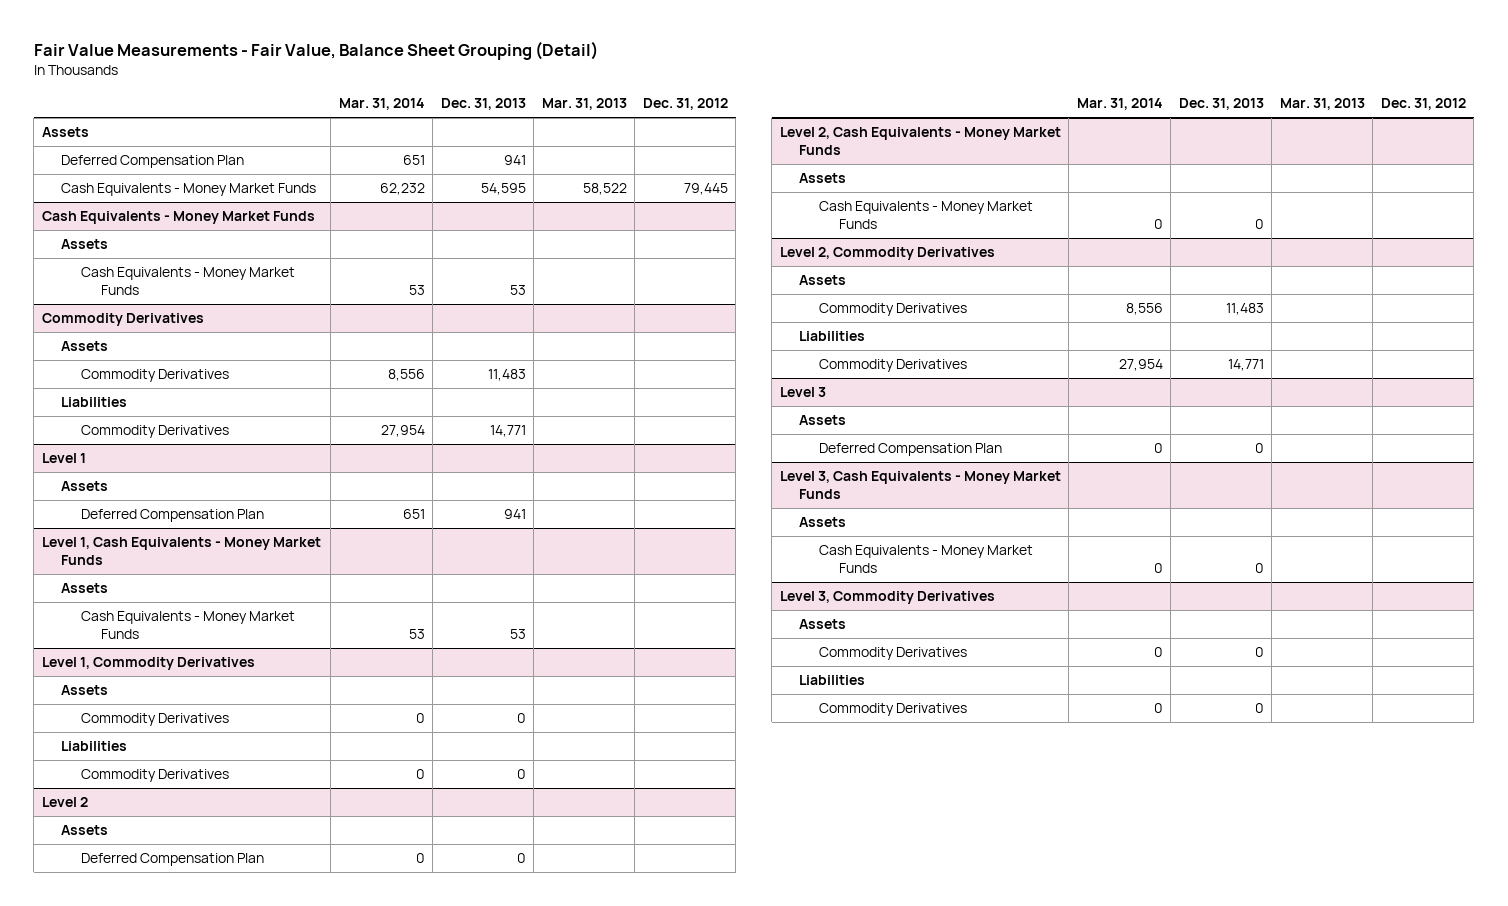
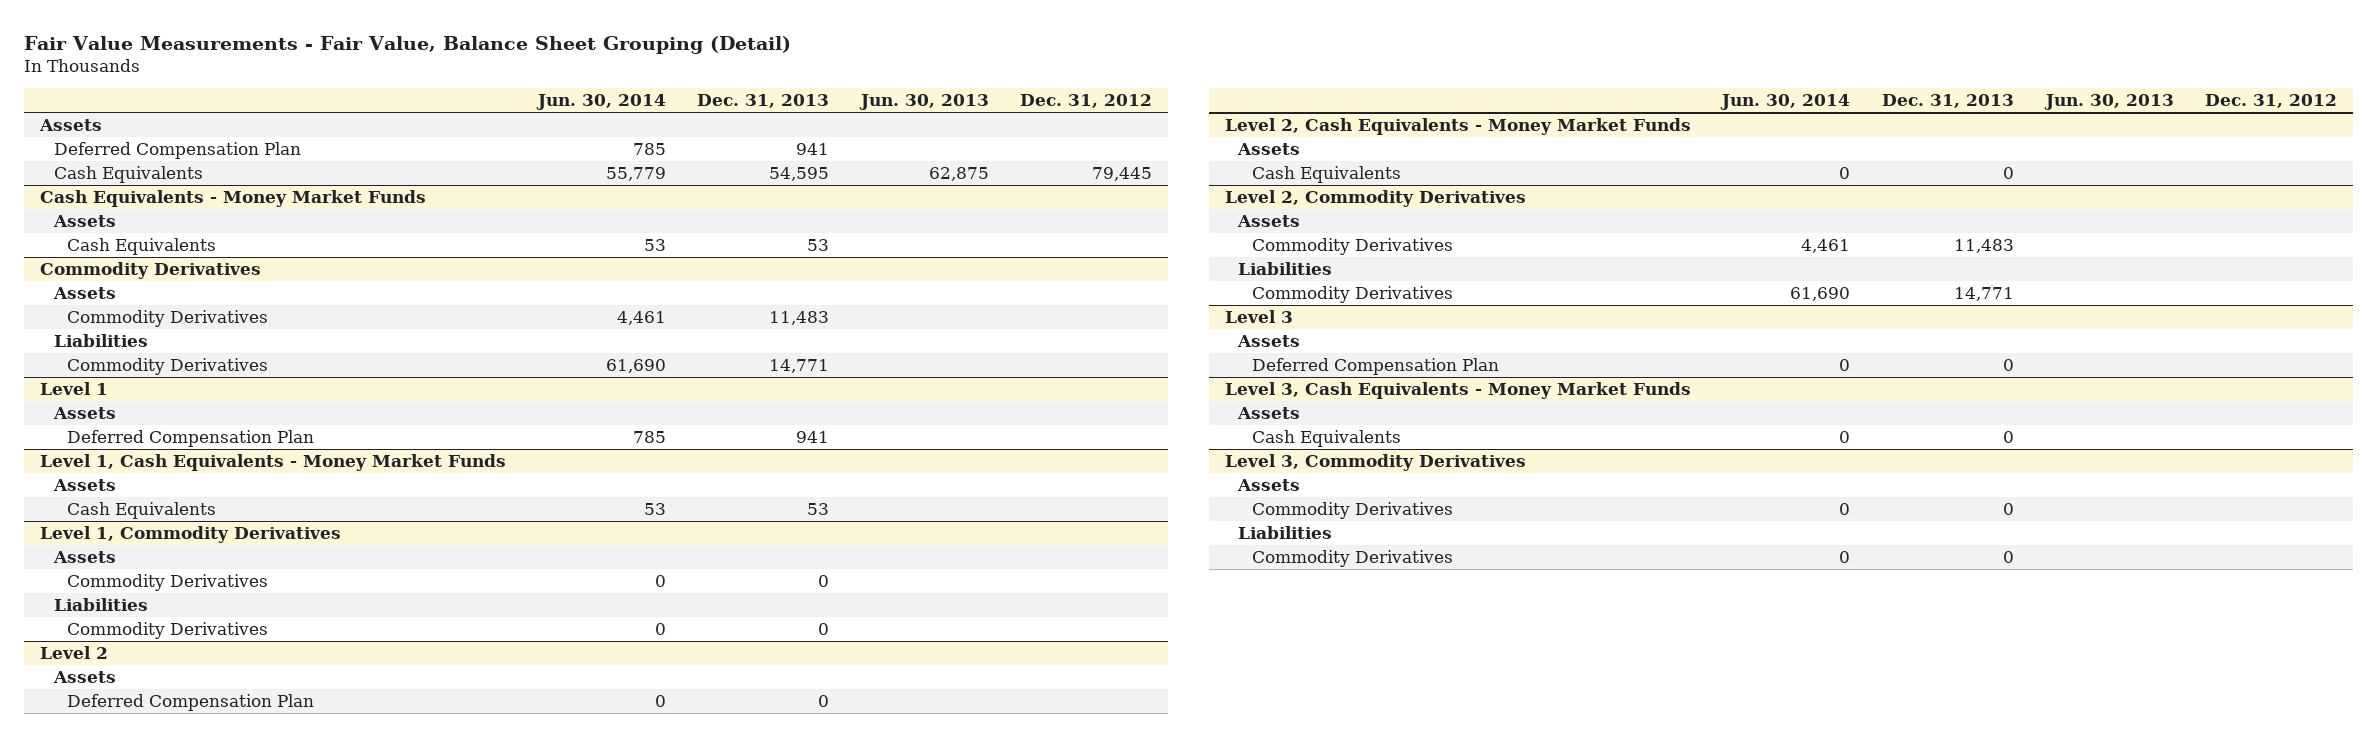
[338,98,425,111] Mar. 31, 2014 -> none
[541,98,627,111] Mar. 31, 2013 -> none
none -> [535,94,666,111] Jun. 30, 2014
none -> [858,94,989,111] Jun. 30, 2013
[61,183,317,197] Cash Equivalents - Money Market Funds -> [53,165,203,183] Cash Equivalents
[80,267,295,295] Cash Equivalents - Money Market Funds -> [67,237,217,255] Cash Equivalents
[80,611,295,639] Cash Equivalents - Money Market Funds -> [67,501,217,519] Cash Equivalents
[818,201,1033,229] Cash Equivalents - Money Market Funds -> [1252,165,1402,183] Cash Equivalents
[818,545,1033,573] Cash Equivalents - Money Market Funds -> [1252,429,1402,447] Cash Equivalents

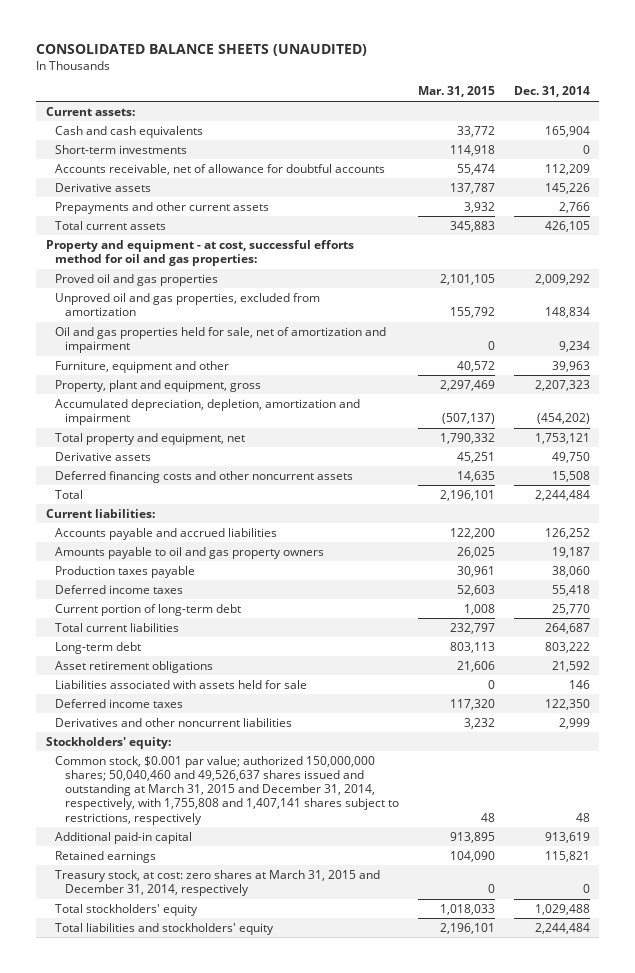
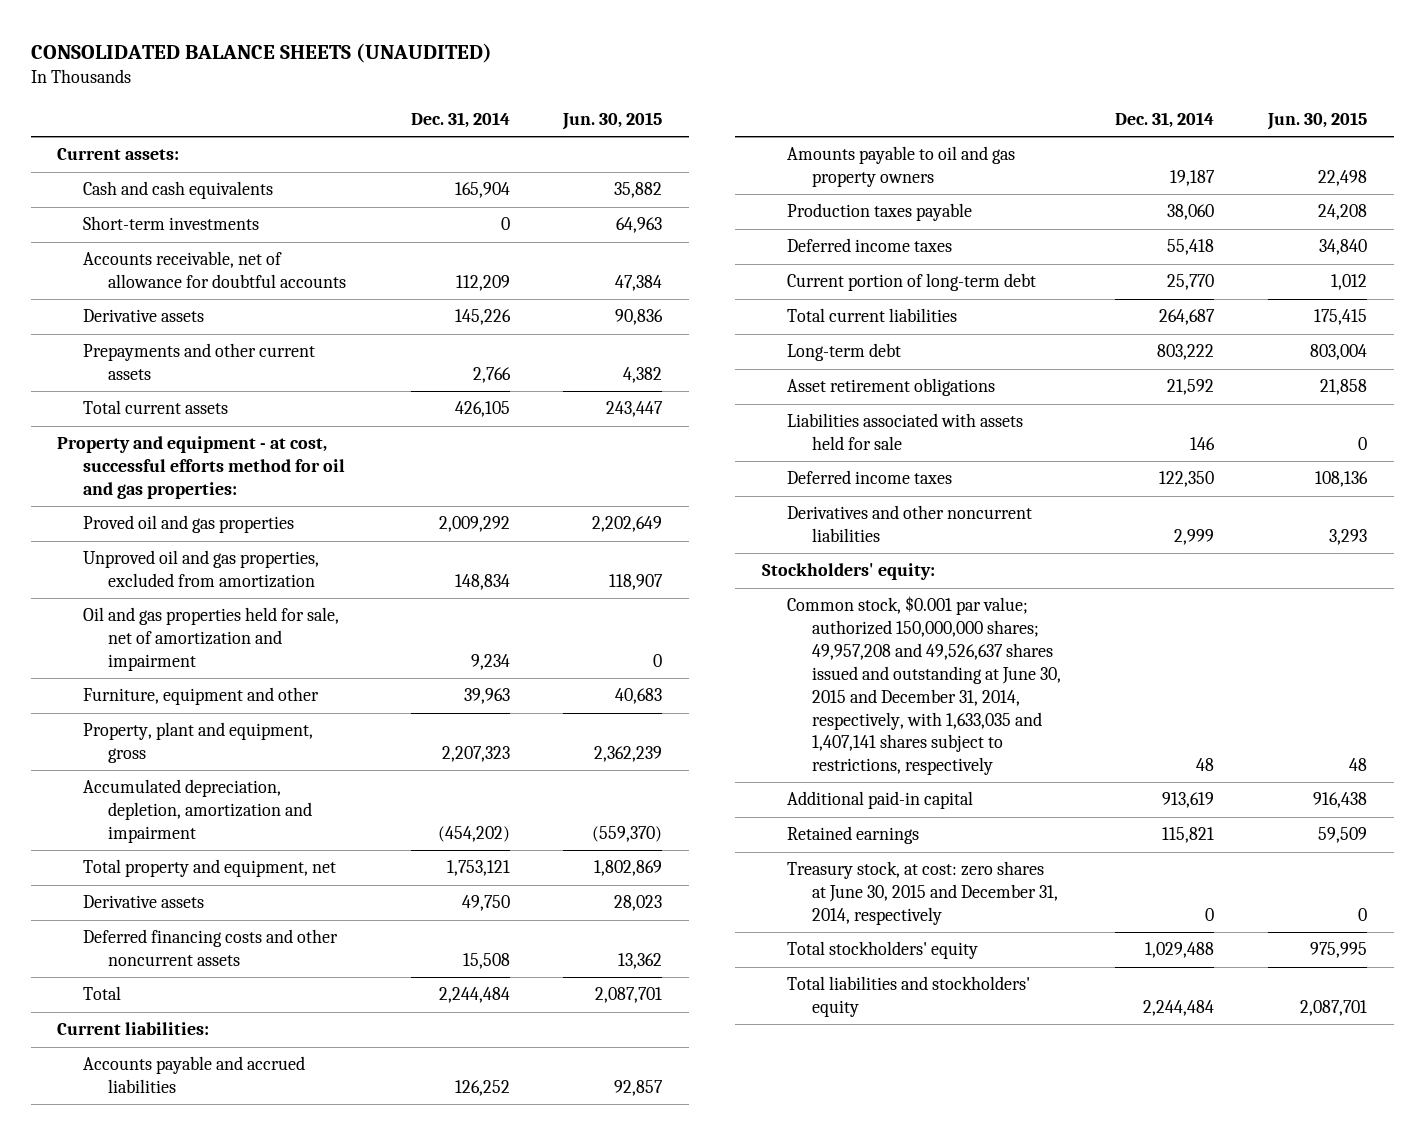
[417,86,495,98] Mar. 31, 2015 -> none
none -> [562,112,663,131] Jun. 30, 2015
[55,755,399,825] Common stock, $0.001 par value; authorized 150,000,000 shares; 50,040,460 and 49,526,637 shares issued and outstanding at March 31, 2015 and December 31, 2014, respectively, with 1,755,808 and 1,407,141 shares subject to restrictions, respectively -> [786,596,1062,776] Common stock, $0.001 par value; authorized 150,000,000 shares; 49,957,208 and 49,526,637 shares issued and outstanding at June 30, 2015 and December 31, 2014, respectively, with 1,633,035 and 1,407,141 shares subject to restrictions, respectively
[55,869,381,897] Treasury stock, at cost: zero shares at March 31, 2015 and December 31, 2014, respectively -> [786,861,1059,926] Treasury stock, at cost: zero shares at June 30, 2015 and December 31, 2014, respectively

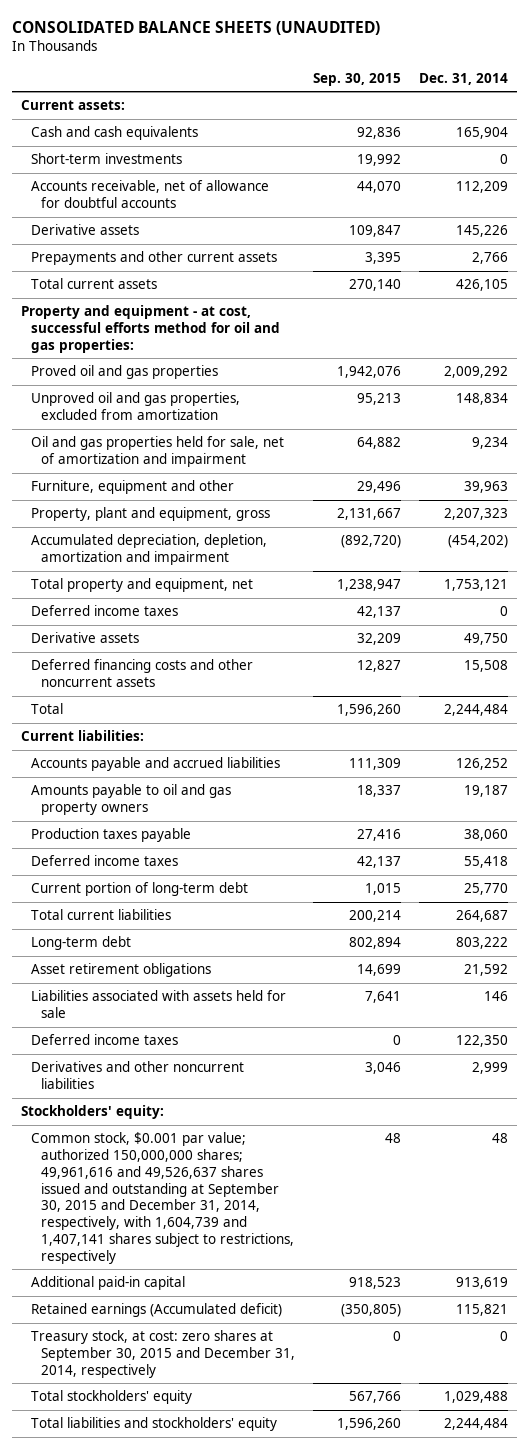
[562,112,663,131] Jun. 30, 2015 -> none
none -> [312,72,401,86] Sep. 30, 2015
none -> [30,605,178,617] Deferred income taxes
[786,596,1062,776] Common stock, $0.001 par value; authorized 150,000,000 shares; 49,957,208 and 49,526,637 shares issued and outstanding at June 30, 2015 and December 31, 2014, respectively, with 1,633,035 and 1,407,141 shares subject to restrictions, respectively -> [30,1132,294,1264] Common stock, $0.001 par value; authorized 150,000,000 shares; 49,961,616 and 49,526,637 shares issued and outstanding at September 30, 2015 and December 31, 2014, respectively, with 1,604,739 and 1,407,141 shares subject to restrictions, respectively
[786,826,919,845] Retained earnings -> [30,1303,282,1318] Retained earnings (Accumulated deficit)
[786,861,1059,926] Treasury stock, at cost: zero shares at June 30, 2015 and December 31, 2014, respectively -> [30,1330,295,1378] Treasury stock, at cost: zero shares at September 30, 2015 and December 31, 2014, respectively

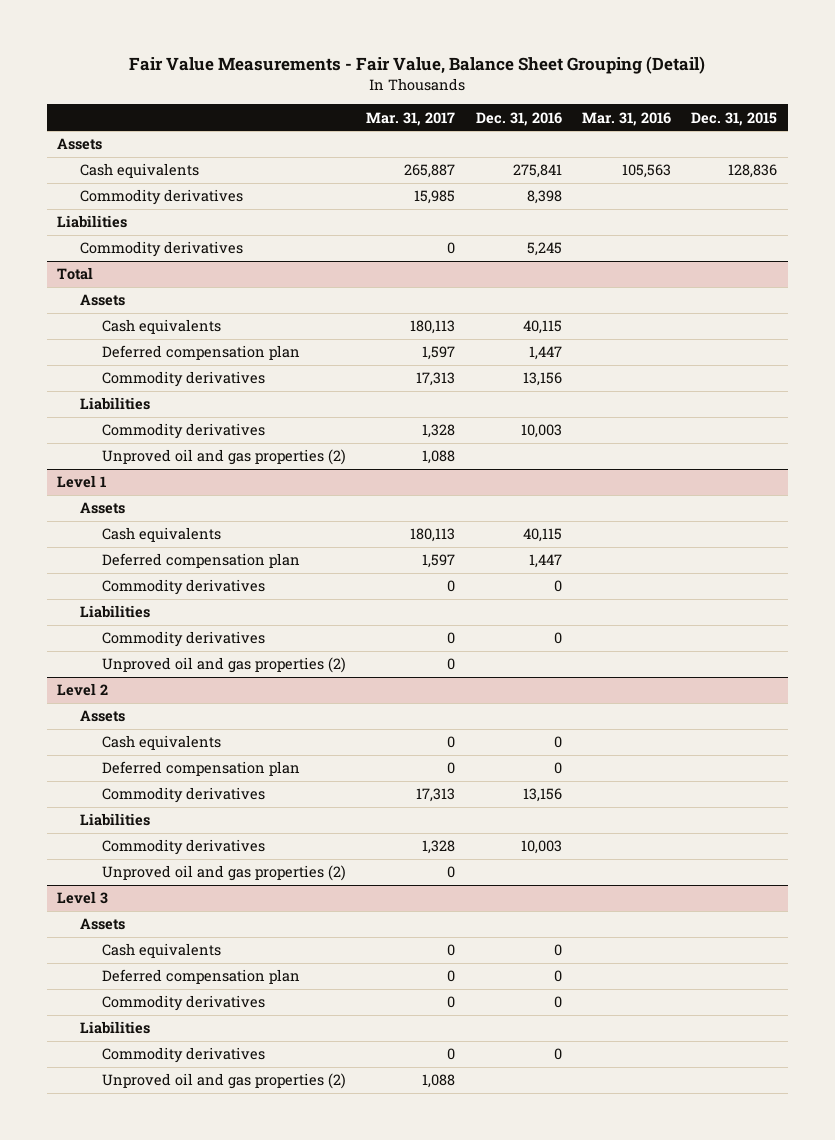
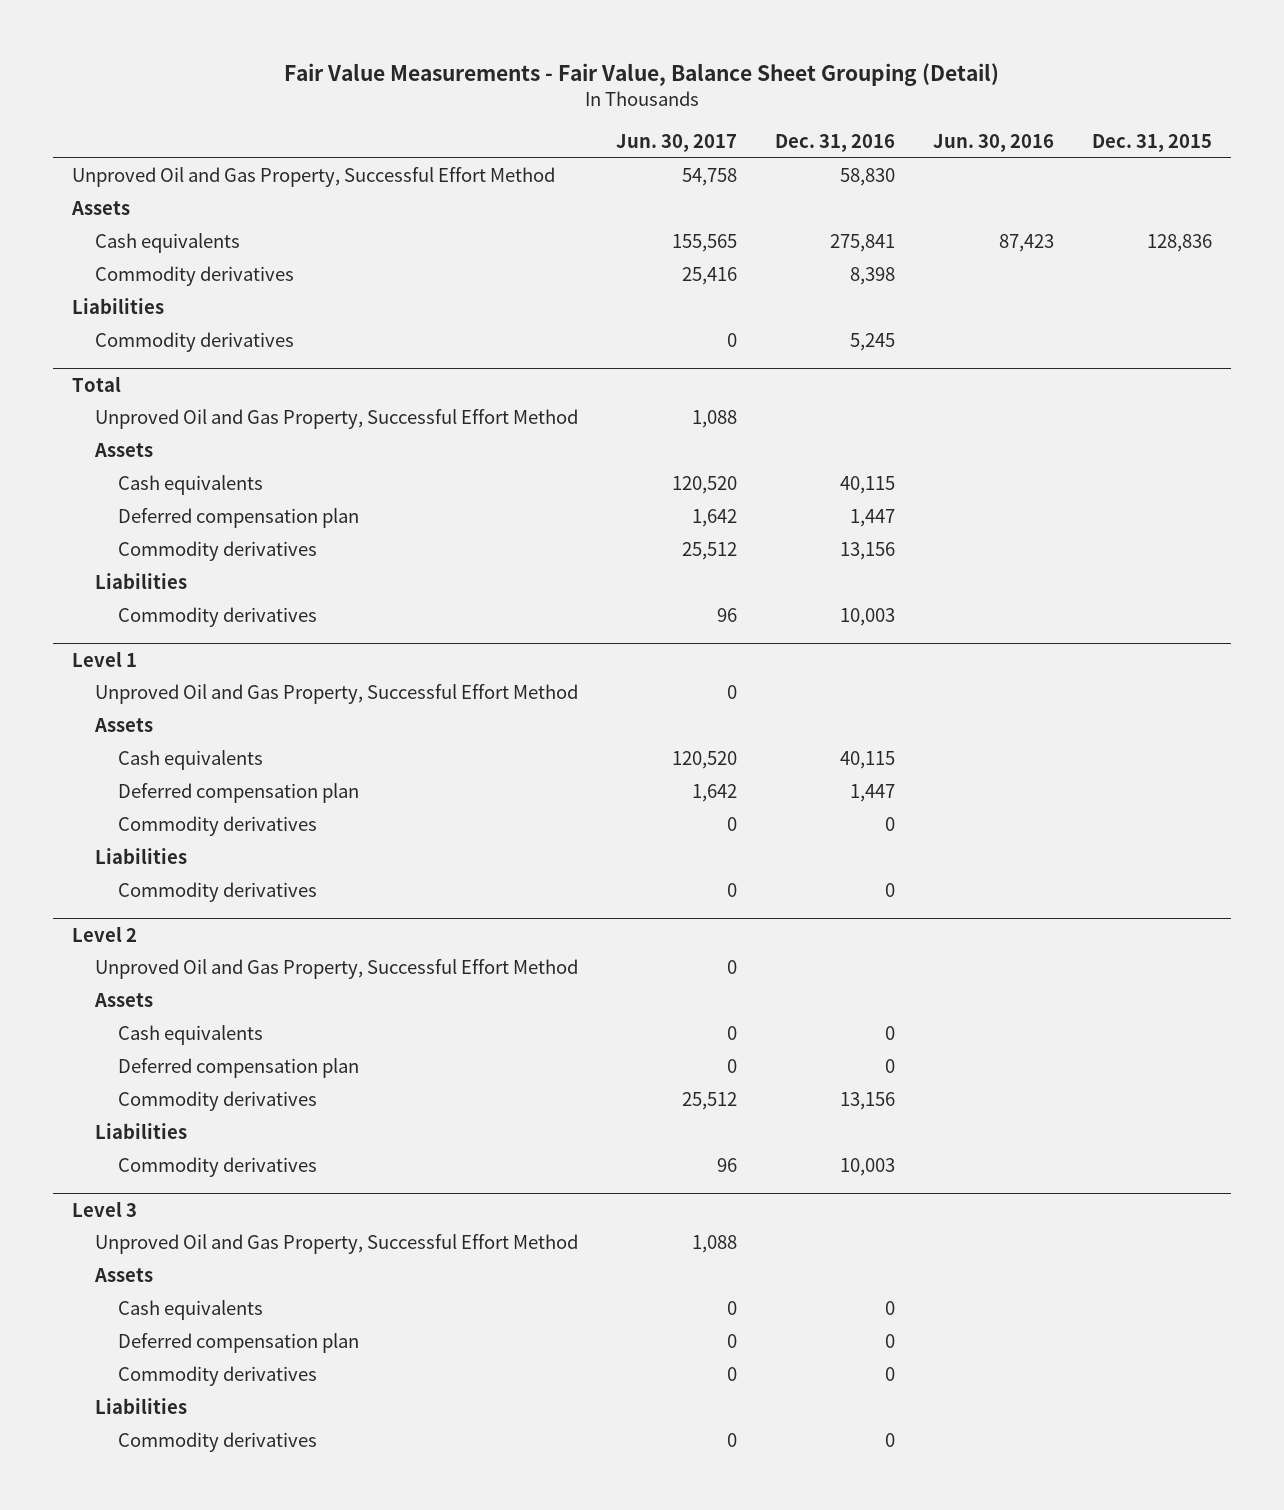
[366,111,456,126] Mar. 31, 2017 -> none
[582,111,672,126] Mar. 31, 2016 -> none
none -> [615,134,737,153] Jun. 30, 2017
none -> [933,134,1055,153] Jun. 30, 2016
none -> [71,167,555,188] Unproved Oil and Gas Property, Successful Effort Method
none -> [94,409,578,430] Unproved Oil and Gas Property, Successful Effort Method
[102,449,347,466] Unproved oil and gas properties (2) -> none
none -> [94,684,578,705] Unproved Oil and Gas Property, Successful Effort Method
[102,657,347,674] Unproved oil and gas properties (2) -> none
none -> [94,959,578,980] Unproved Oil and Gas Property, Successful Effort Method
[102,865,347,882] Unproved oil and gas properties (2) -> none
none -> [94,1234,578,1255] Unproved Oil and Gas Property, Successful Effort Method
[102,1073,347,1090] Unproved oil and gas properties (2) -> none

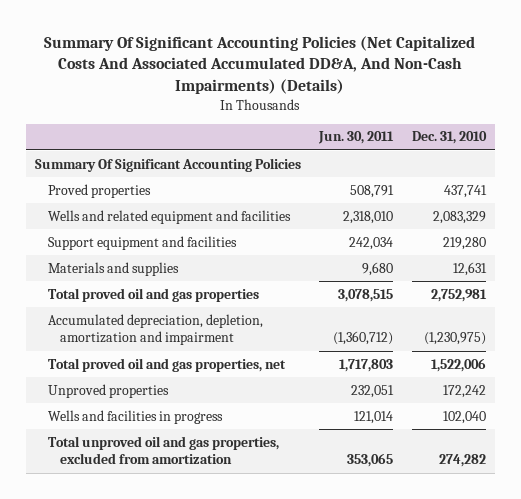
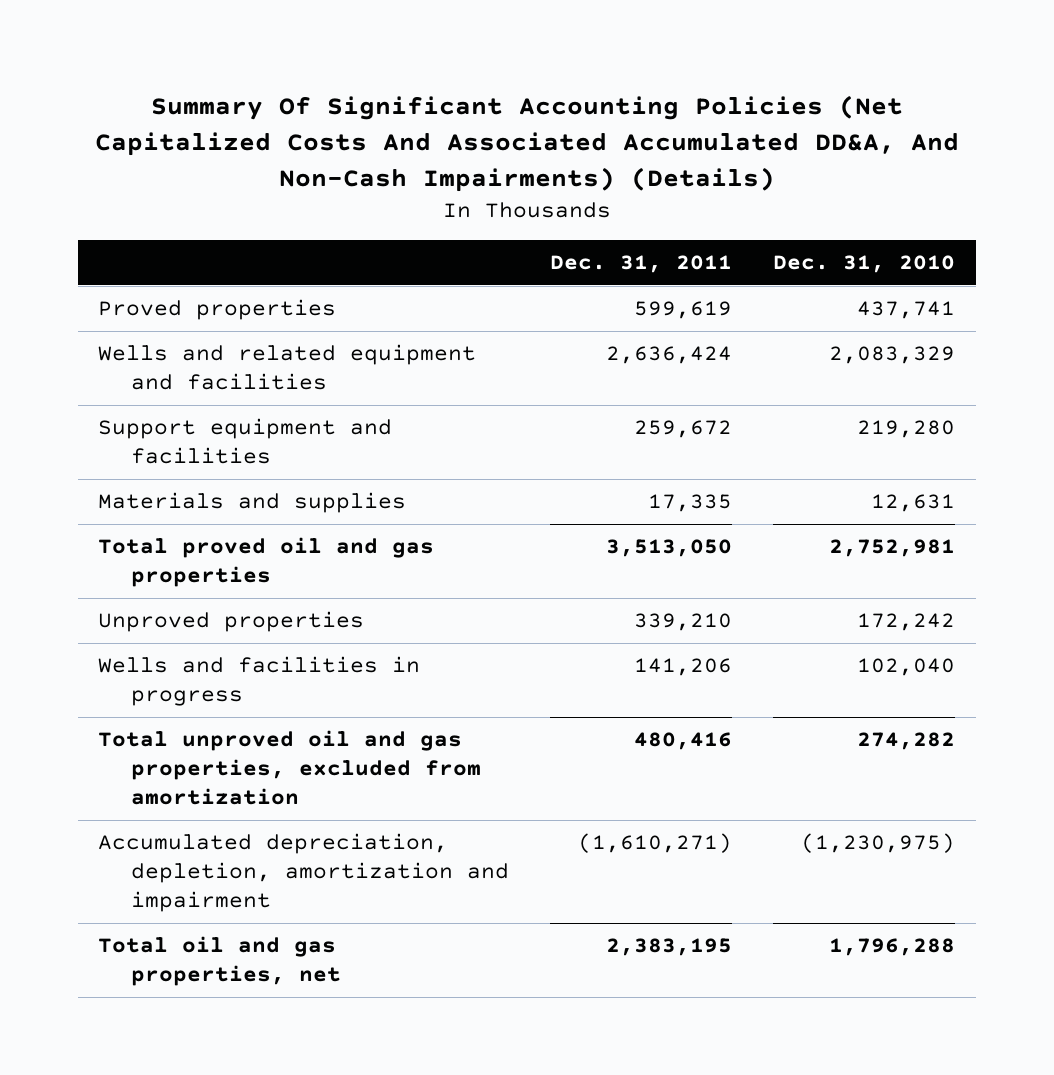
[318,131,395,145] Jun. 30, 2011 -> none
none -> [549,255,732,274] Dec. 31, 2011
[35,157,302,172] Summary Of Significant Accounting Policies -> none
[47,357,286,372] Total proved oil and gas properties, net -> none
[47,313,263,346] Accumulated depreciation, depletion, amortization and impairment -> [98,833,509,913] Accumulated depreciation, depletion, amortization and impairment
none -> [98,936,341,987] Total oil and gas properties, net

